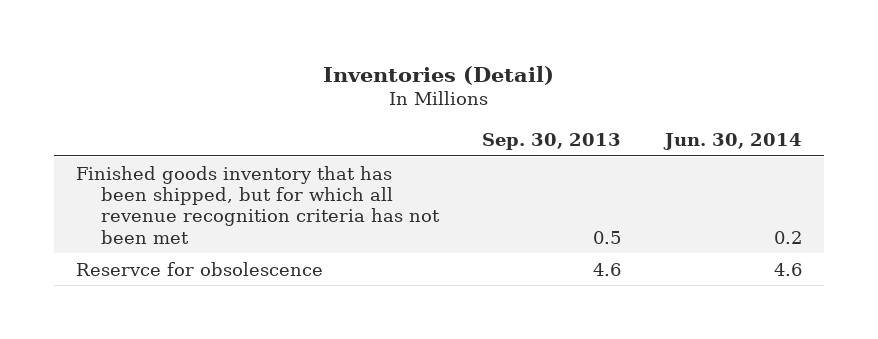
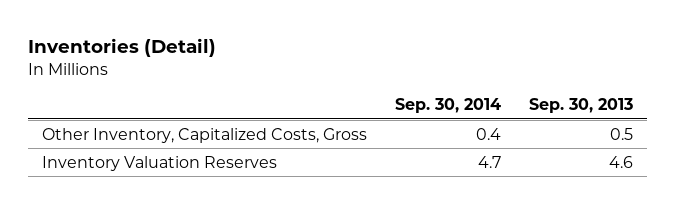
[663,132,803,150] Jun. 30, 2014 -> none
none -> [395,98,502,114] Sep. 30, 2014
[75,165,440,244] Finished goods inventory that has been shipped, but for which all revenue recognition criteria has not been met -> [42,127,368,143] Other Inventory, Capitalized Costs, Gross
[75,261,323,276] Reservce for obsolescence -> [42,155,278,171] Inventory Valuation Reserves

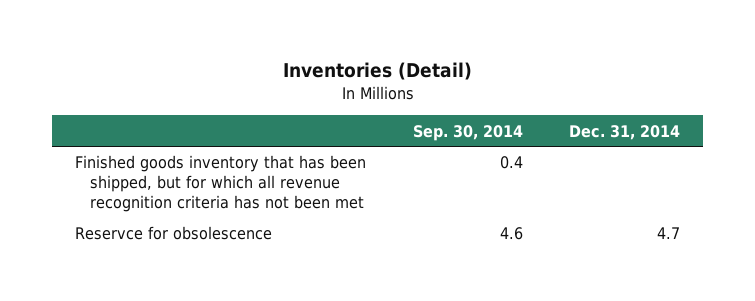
[528,98,633,114] Sep. 30, 2013 -> none
none -> [569,124,681,140] Dec. 31, 2014
[42,155,278,171] Inventory Valuation Reserves -> none
[42,127,368,143] Other Inventory, Capitalized Costs, Gross -> [75,155,367,213] Finished goods inventory that has been shipped, but for which all revenue recognition criteria has not been met
none -> [75,226,273,241] Reservce for obsolescence

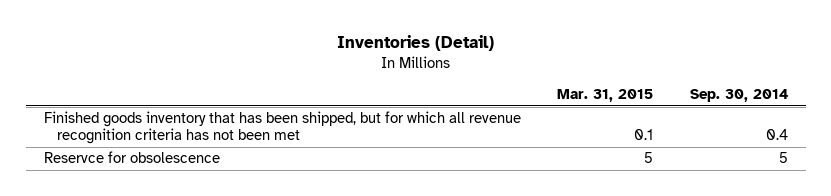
[569,124,681,140] Dec. 31, 2014 -> none
none -> [557,89,654,103] Mar. 31, 2015
[499,227,523,241] 4.6 -> [778,152,788,164] 5

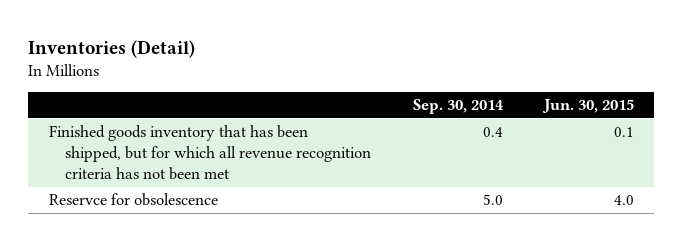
[557,89,654,103] Mar. 31, 2015 -> none
none -> [541,99,634,114] Jun. 30, 2015
[778,152,788,164] 5 -> [482,194,503,206] 5.0

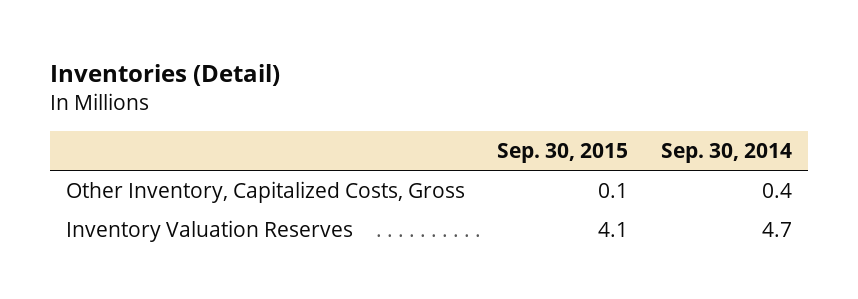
[541,99,634,114] Jun. 30, 2015 -> none
none -> [497,142,629,163] Sep. 30, 2015
[48,193,218,207] Reservce for obsolescence -> none
[48,125,372,181] Finished goods inventory that has been shipped, but for which all revenue recognition criteria has not been met -> [66,180,466,203] Other Inventory, Capitalized Costs, Gross
none -> [66,219,354,242] Inventory Valuation Reserves

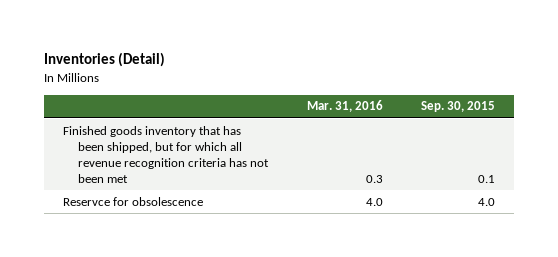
[660,142,792,163] Sep. 30, 2014 -> none
none -> [306,100,383,113] Mar. 31, 2016
[66,219,354,242] Inventory Valuation Reserves -> none
[66,180,466,203] Other Inventory, Capitalized Costs, Gross -> [63,125,270,183] Finished goods inventory that has been shipped, but for which all revenue recognition criteria has not been met
none -> [63,196,204,206] Reservce for obsolescence

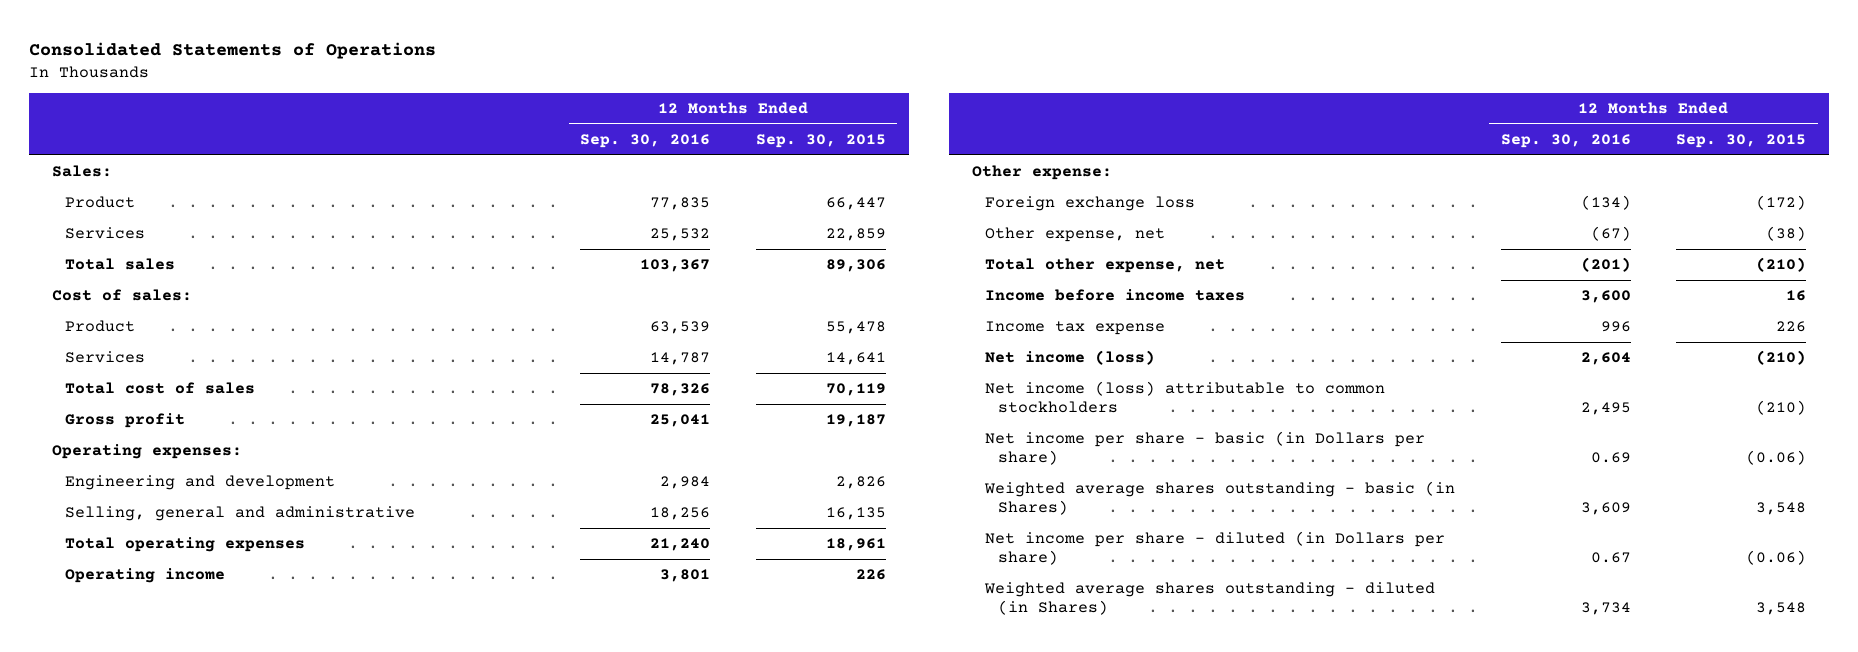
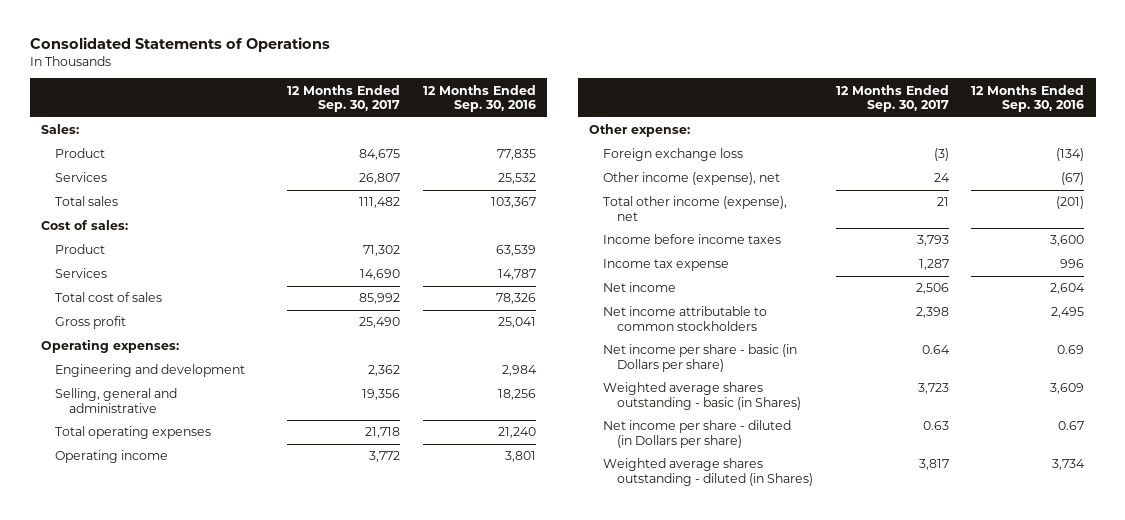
[755,134,886,149] Sep. 30, 2015 -> none
none -> [287,84,401,113] 12 Months Ended Sep. 30, 2017
[985,227,1166,243] Other expense, net -> [603,172,781,186] Other income (expense), net
[985,258,1226,274] Total other expense, net -> [603,196,788,221] Total other income (expense), net
[985,350,1156,366] Net income (loss) -> [603,282,677,293] Net income
[985,381,1386,414] Net income (loss) attributable to common stockholders -> [603,306,768,331] Net income attributable to common stockholders

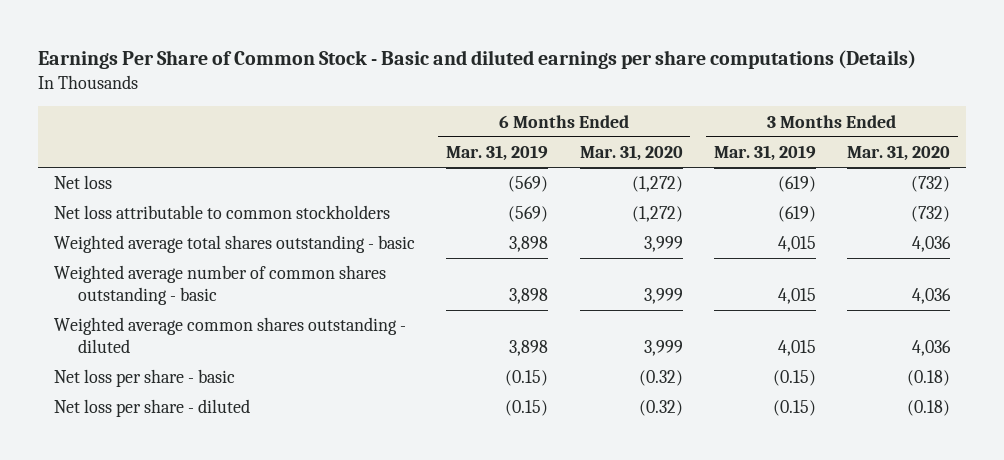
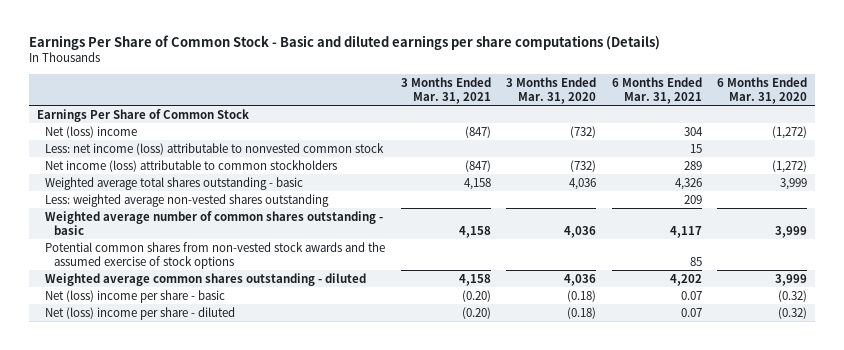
[446,144,549,161] Mar. 31, 2019 -> none
[713,144,816,161] Mar. 31, 2019 -> none
none -> [400,76,491,104] 3 Months Ended Mar. 31, 2021
none -> [611,76,702,104] 6 Months Ended Mar. 31, 2021
none -> [36,108,249,122] Earnings Per Share of Common Stock
[53,175,112,190] Net loss -> [45,125,138,138] Net (loss) income
none -> [45,142,385,155] Less: net income (loss) attributable to nonvested common stock
[53,205,390,220] Net loss attributable to common stockholders -> [45,159,338,172] Net income (loss) attributable to common stockholders
none -> [45,193,330,207] Less: weighted average non-vested shares outstanding
none -> [45,241,386,269] Potential common shares from non-vested stock awards and the assumed exercise of stock options
[53,369,235,388] Net loss per share - basic -> [45,289,226,303] Net (loss) income per share - basic
[53,399,250,418] Net loss per share - diluted -> [45,306,236,320] Net (loss) income per share - diluted

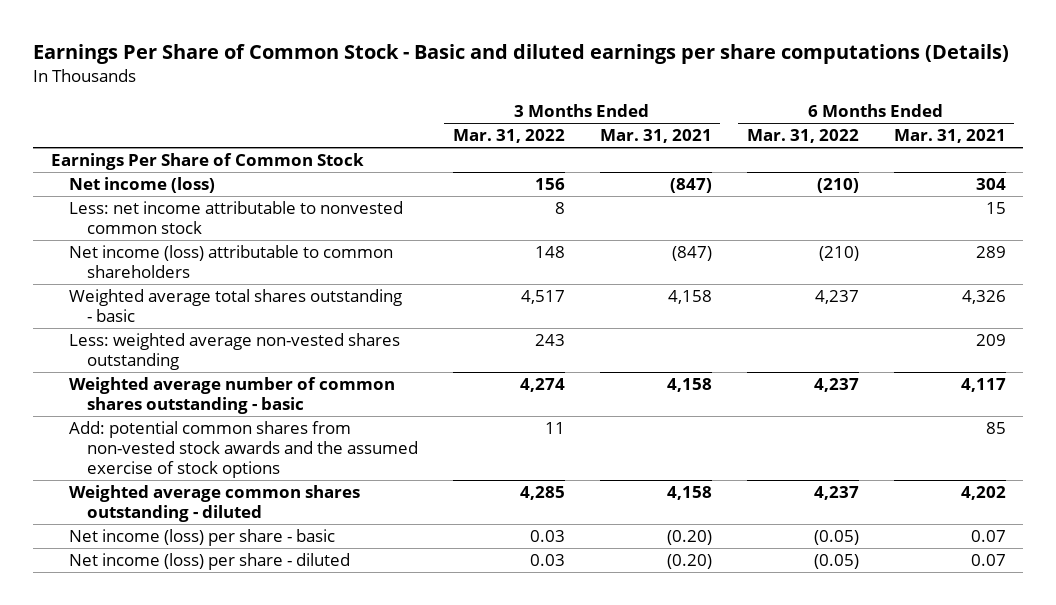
[506,76,597,104] 3 Months Ended Mar. 31, 2020 -> none
[717,76,808,104] 6 Months Ended Mar. 31, 2020 -> none
none -> [452,129,565,144] Mar. 31, 2022
none -> [746,129,859,144] Mar. 31, 2022
[45,125,138,138] Net (loss) income -> [68,177,215,194] Net income (loss)
[45,142,385,155] Less: net income (loss) attributable to nonvested common stock -> [68,201,403,235] Less: net income attributable to nonvested common stock
[45,159,338,172] Net income (loss) attributable to common stockholders -> [68,245,393,279] Net income (loss) attributable to common shareholders
[45,241,386,269] Potential common shares from non-vested stock awards and the assumed exercise of stock options -> [68,421,418,478] Add: potential common shares from non-vested stock awards and the assumed exercise of stock options
[45,289,226,303] Net (loss) income per share - basic -> [68,529,335,547] Net income (loss) per share - basic
[45,306,236,320] Net (loss) income per share - diluted -> [68,553,350,571] Net income (loss) per share - diluted

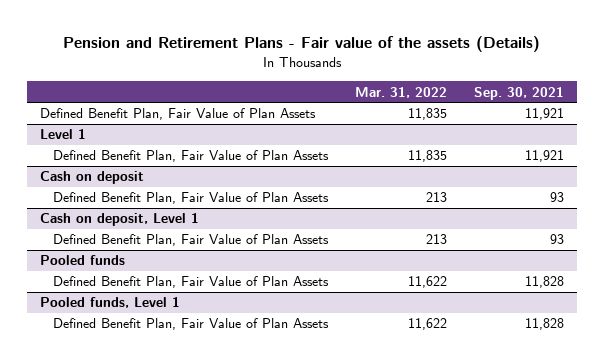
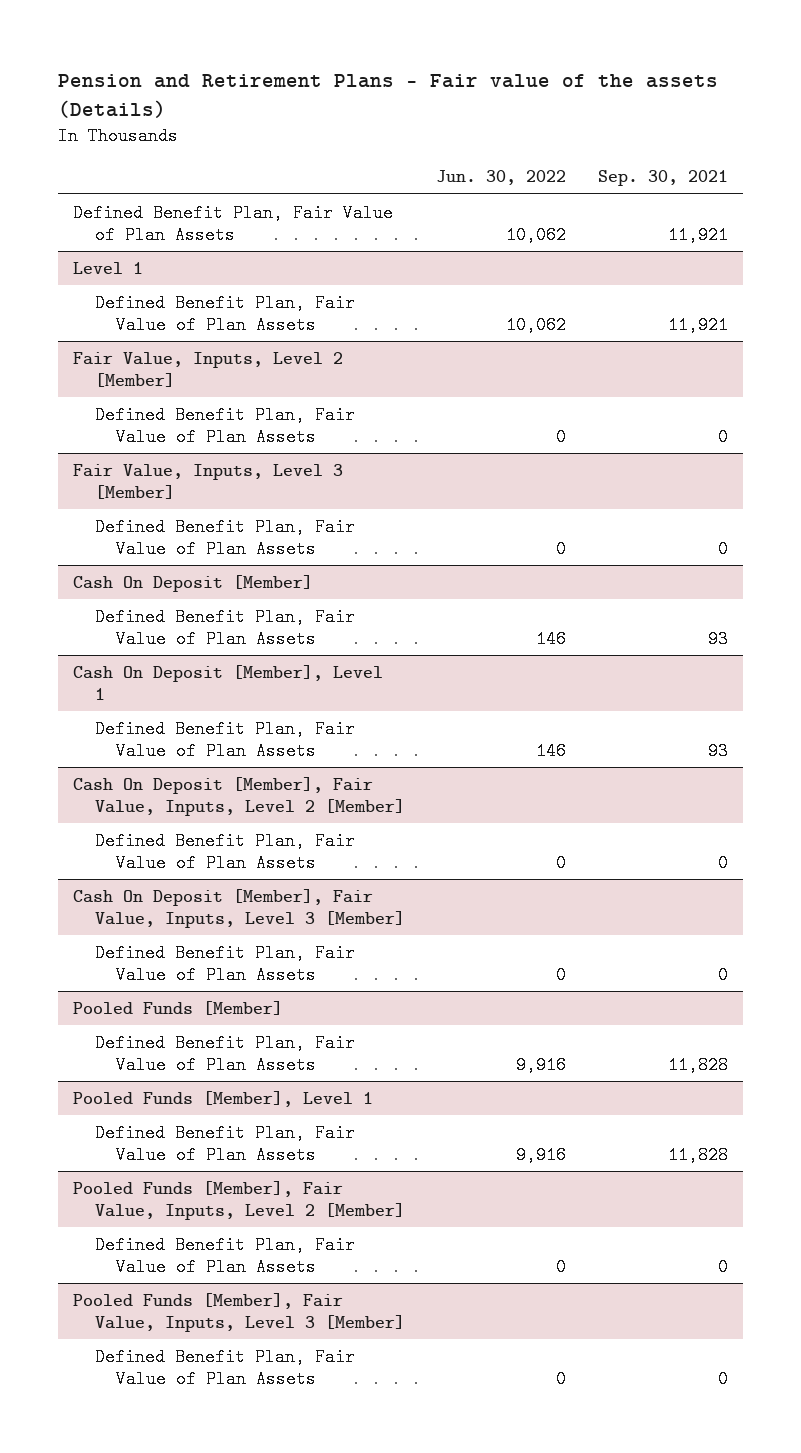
[354,86,447,98] Mar. 31, 2022 -> none
none -> [436,170,567,186] Jun. 30, 2022
none -> [73,351,344,387] Fair Value, Inputs, Level 2 [Member]
none -> [94,405,355,446] Defined Benefit Plan, Fair Value of Plan Assets
none -> [73,463,344,499] Fair Value, Inputs, Level 3 [Member]
none -> [94,517,355,558] Defined Benefit Plan, Fair Value of Plan Assets
[40,171,145,185] Cash on deposit -> [73,574,314,592] Cash On Deposit [Member]
[40,213,200,227] Cash on deposit, Level 1 -> [73,664,384,700] Cash On Deposit [Member], Level 1
none -> [73,776,405,816] Cash On Deposit [Member], Fair Value, Inputs, Level 2 [Member]
none -> [94,831,355,872] Defined Benefit Plan, Fair Value of Plan Assets
none -> [73,888,405,928] Cash On Deposit [Member], Fair Value, Inputs, Level 3 [Member]
none -> [94,943,355,984] Defined Benefit Plan, Fair Value of Plan Assets
[40,255,126,266] Pooled funds -> [73,1000,284,1015] Pooled Funds [Member]
[40,297,181,309] Pooled funds, Level 1 -> [73,1090,374,1107] Pooled Funds [Member], Level 1
none -> [73,1180,405,1220] Pooled Funds [Member], Fair Value, Inputs, Level 2 [Member]
none -> [94,1235,355,1276] Defined Benefit Plan, Fair Value of Plan Assets
none -> [73,1292,405,1332] Pooled Funds [Member], Fair Value, Inputs, Level 3 [Member]
none -> [94,1347,355,1388] Defined Benefit Plan, Fair Value of Plan Assets

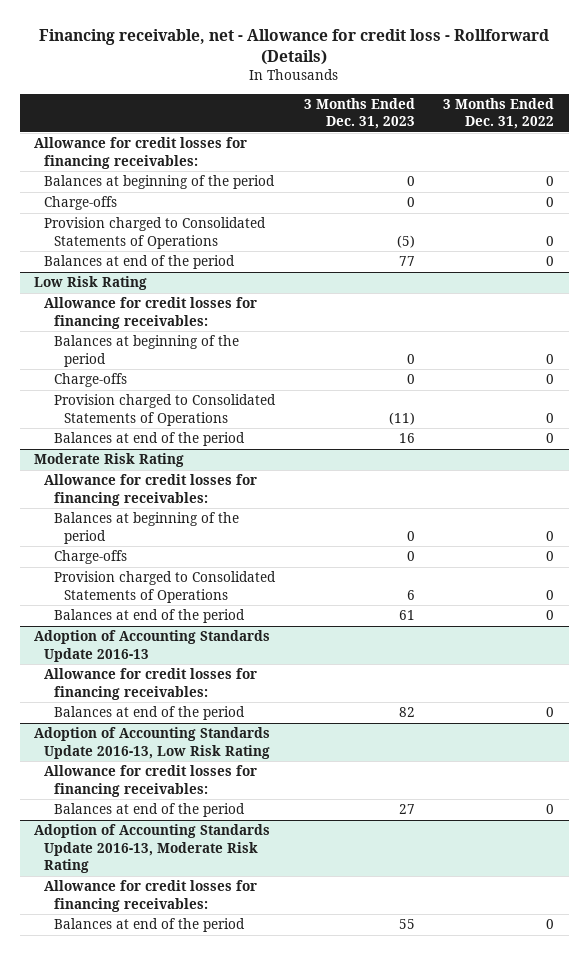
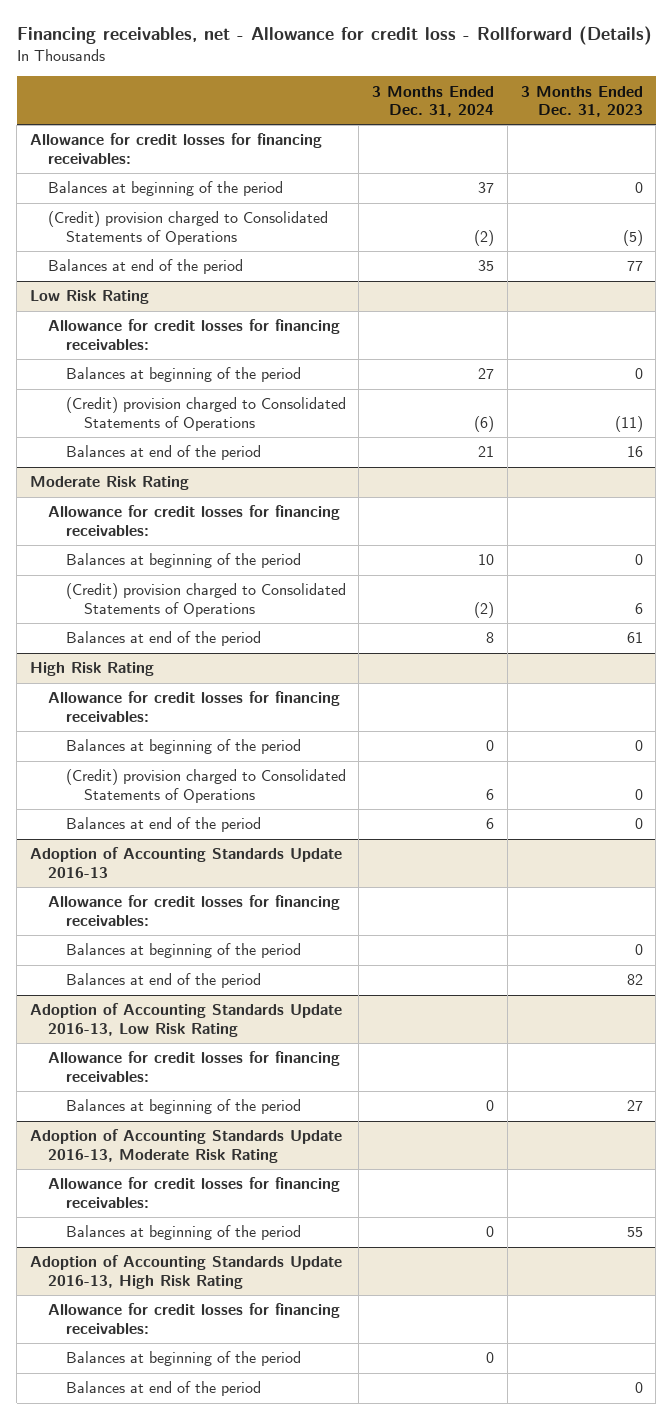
[39,28,550,65] Financing receivable, net - Allowance for credit loss - Rollforward (Details) -> [16,26,652,46] Financing receivables, net - Allowance for credit loss - Rollforward (Details)
[443,97,555,130] 3 Months Ended Dec. 31, 2022 -> none
none -> [372,85,495,117] 3 Months Ended Dec. 31, 2024
[43,196,117,211] Charge-offs -> none
[43,217,266,249] Provision charged to Consolidated Statements of Operations -> [47,211,328,245] (Credit) provision charged to Consolidated Statements of Operations
[54,373,128,388] Charge-offs -> none
[54,394,277,426] Provision charged to Consolidated Statements of Operations -> [65,397,346,431] (Credit) provision charged to Consolidated Statements of Operations
[54,550,128,565] Charge-offs -> none
[54,571,277,603] Provision charged to Consolidated Statements of Operations -> [65,583,346,617] (Credit) provision charged to Consolidated Statements of Operations
none -> [29,662,154,677] High Risk Rating
none -> [47,691,340,722] Allowance for credit losses for financing receivables:
none -> [65,739,301,755] Balances at beginning of the period
none -> [65,769,346,803] (Credit) provision charged to Consolidated Statements of Operations
none -> [65,817,261,833] Balances at end of the period
none -> [65,943,301,959] Balances at beginning of the period
[54,803,246,818] Balances at end of the period -> [65,1099,301,1115] Balances at beginning of the period
none -> [65,1225,301,1241] Balances at beginning of the period
none -> [29,1255,342,1289] Adoption of Accounting Standards Update 2016-13, High Risk Rating
none -> [47,1303,340,1334] Allowance for credit losses for financing receivables:
none -> [65,1351,301,1367] Balances at beginning of the period
[398,919,415,930] 55 -> [634,1382,643,1394] 0

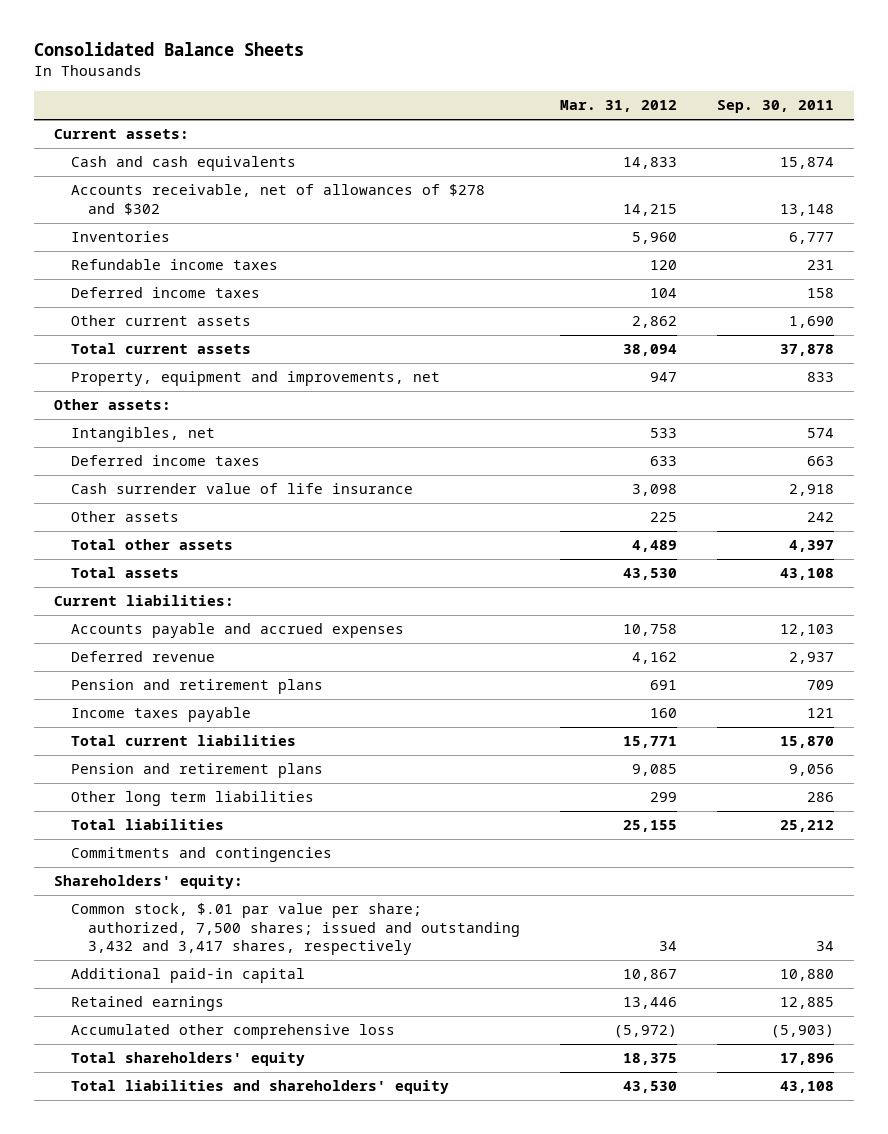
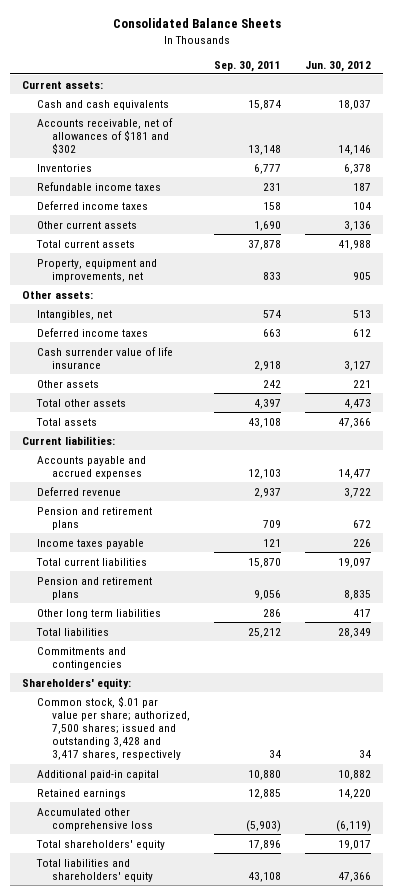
[560,100,678,113] Mar. 31, 2012 -> none
none -> [304,60,371,72] Jun. 30, 2012
[70,184,485,215] Accounts receivable, net of allowances of $278 and $302 -> [37,117,174,154] Accounts receivable, net of allowances of $181 and $302
[70,903,520,955] Common stock, $.01 par value per share; authorized, 7,500 shares; issued and outstanding 3,432 and 3,417 shares, respectively -> [37,695,190,761] Common stock, $.01 par value per share; authorized, 7,500 shares; issued and outstanding 3,428 and 3,417 shares, respectively

